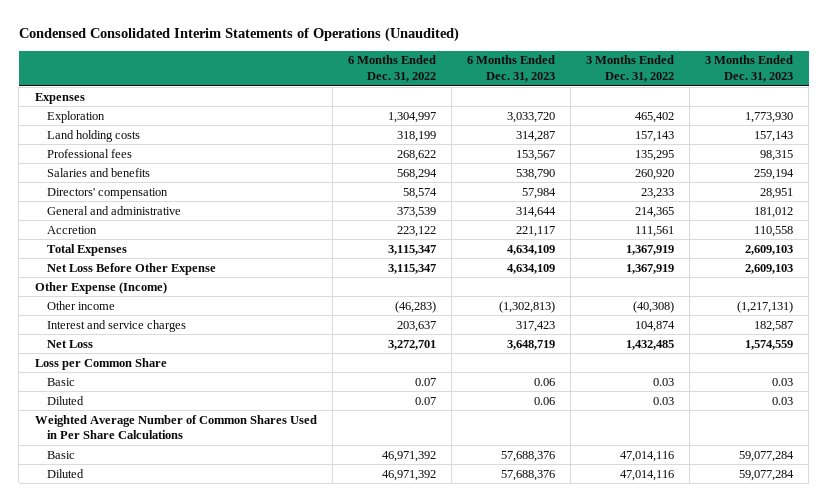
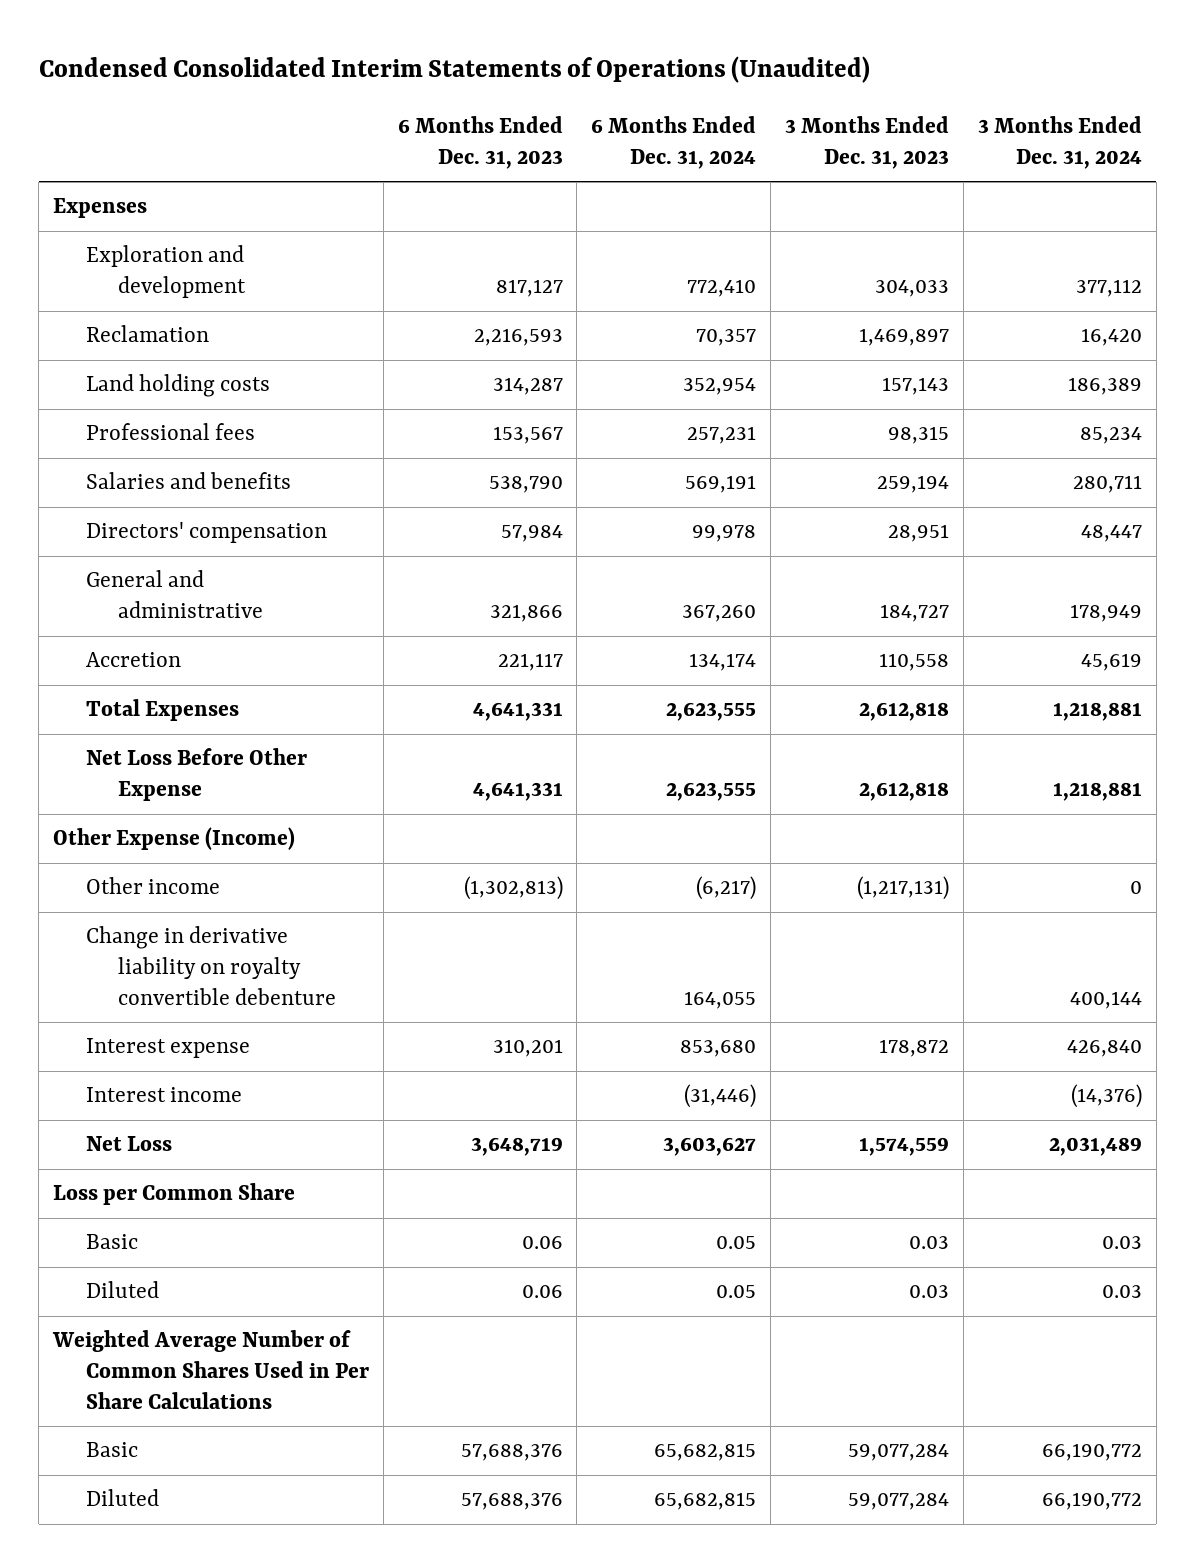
[347,55,436,83] 6 Months Ended Dec. 31, 2022 -> none
[585,55,674,83] 3 Months Ended Dec. 31, 2022 -> none
none -> [591,116,757,169] 6 Months Ended Dec. 31, 2024
none -> [977,116,1142,169] 3 Months Ended Dec. 31, 2024
[46,110,105,123] Exploration -> none
none -> [85,245,247,299] Exploration and development
none -> [85,325,209,343] Reclamation
[515,206,556,218] 314,644 -> [489,604,563,623] 321,866
[753,206,793,218] 181,012 -> [880,604,950,623] 184,727
[506,244,555,255] 4,634,109 -> [472,702,563,722] 4,641,331
[744,244,793,255] 2,609,103 -> [859,702,950,722] 2,612,818
[506,263,555,274] 4,634,109 -> [472,782,563,802] 4,641,331
[744,263,793,274] 2,609,103 -> [859,782,950,802] 2,612,818
[46,319,186,332] Interest and service charges -> none
none -> [85,926,337,1005] Change in derivative liability on royalty convertible debenture
none -> [85,1038,250,1059] Interest expense
none -> [85,1087,242,1103] Interest income

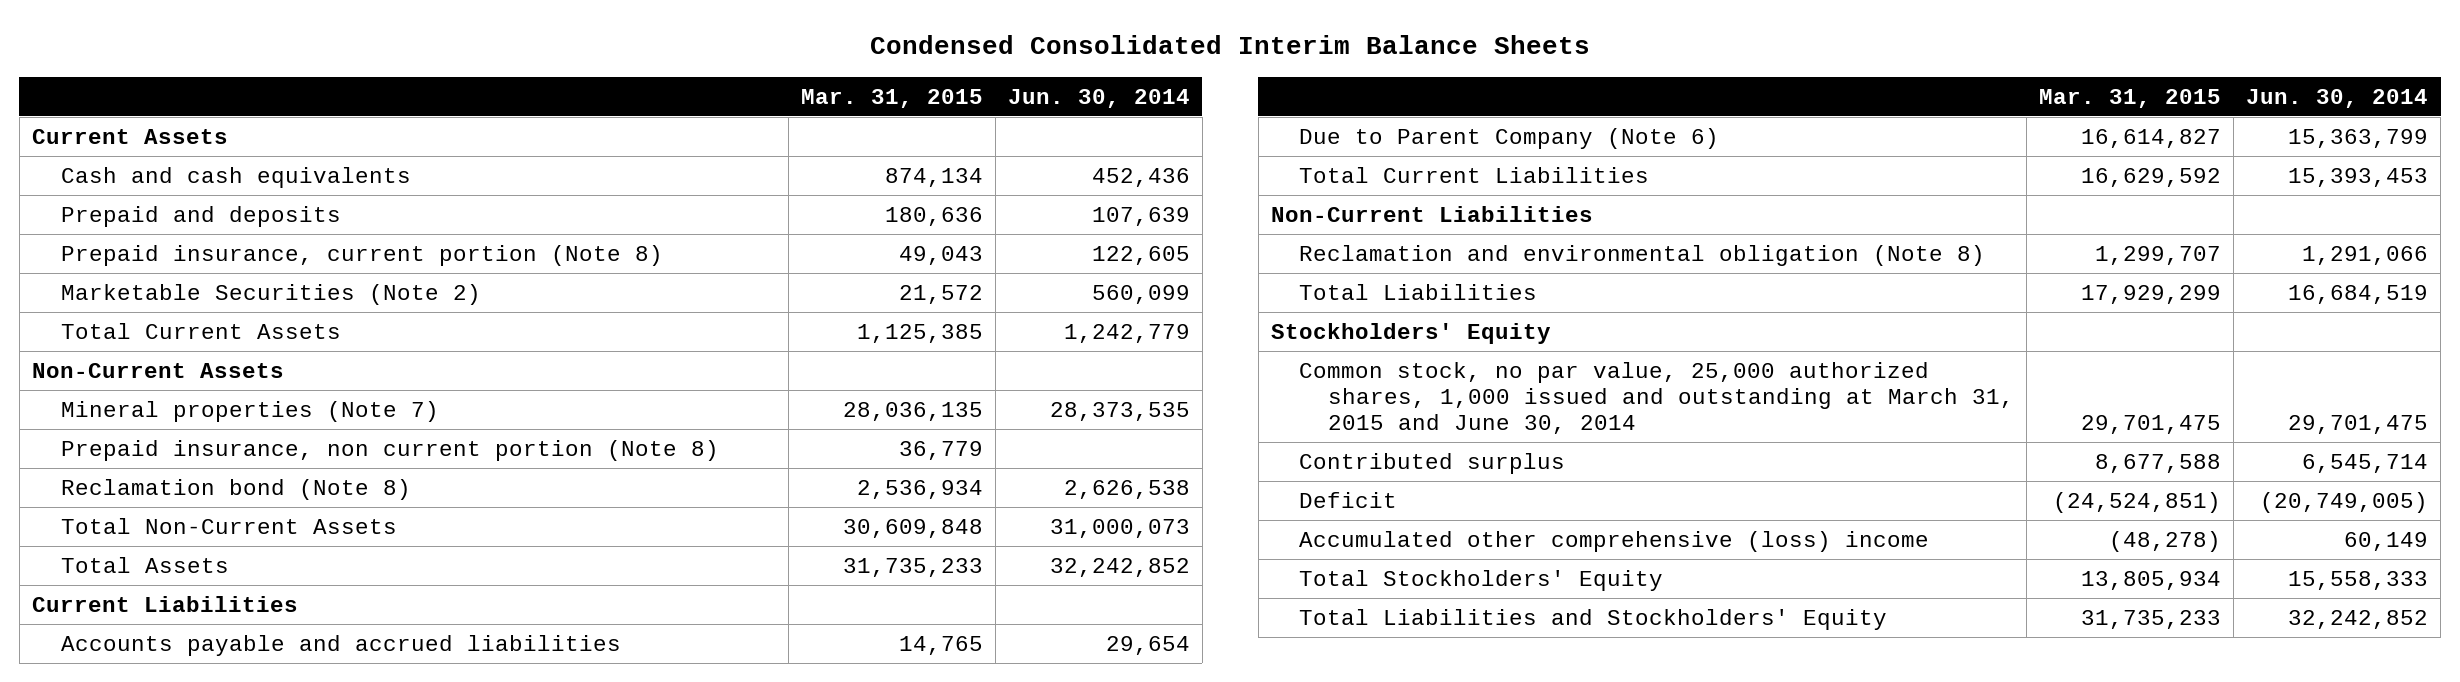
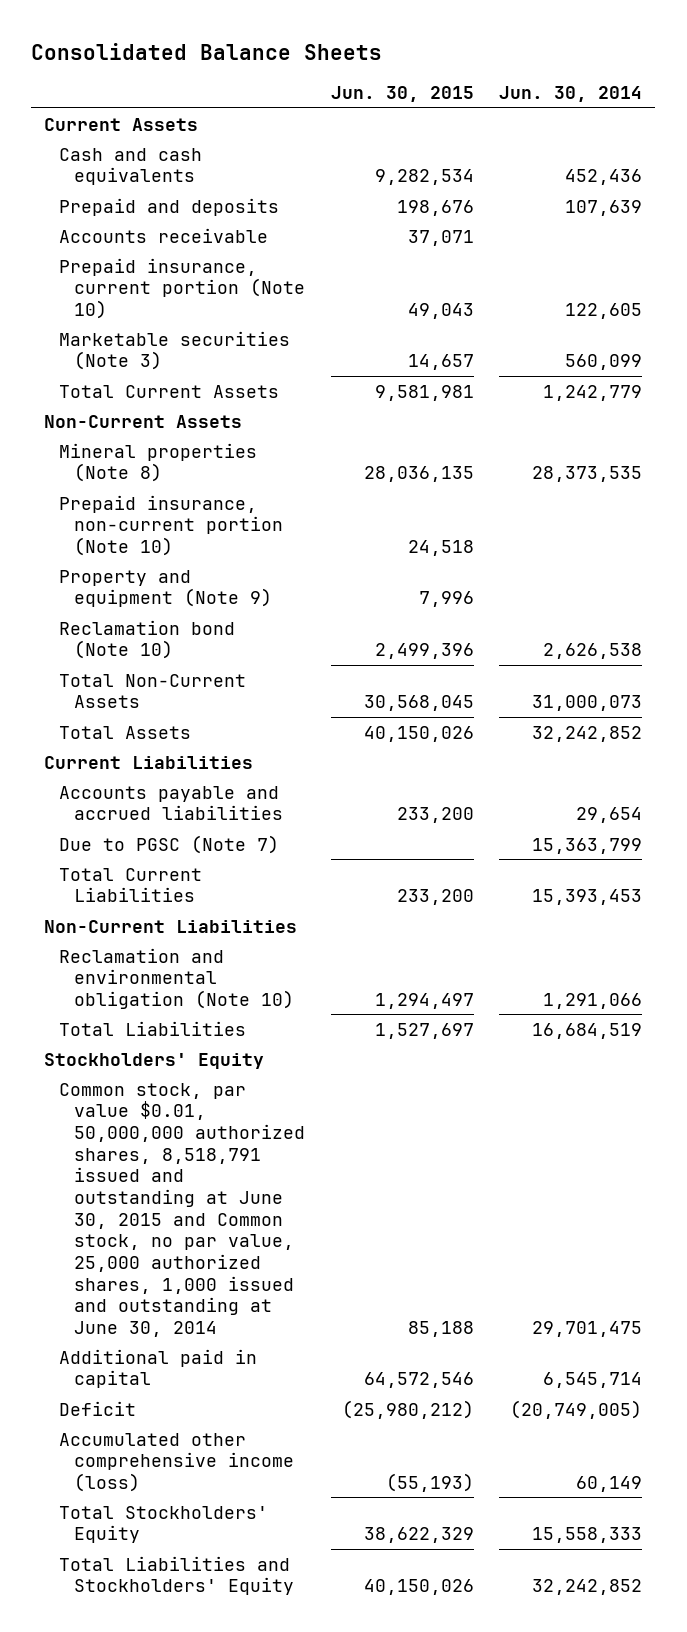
[870,35,1591,55] Condensed Consolidated Interim Balance Sheets -> [31,42,383,60] Consolidated Balance Sheets
[800,88,983,108] Mar. 31, 2015 -> none
none -> [330,86,474,103] Jun. 30, 2015
none -> [59,227,269,243] Accounts receivable
[60,244,663,266] Prepaid insurance, current portion (Note 8) -> [59,257,305,320] Prepaid insurance, current portion (Note 10)
[60,283,481,305] Marketable Securities (Note 2) -> [59,330,291,371] Marketable securities (Note 3)
[60,400,439,422] Mineral properties (Note 7) -> [59,442,258,483] Mineral properties (Note 8)
[60,439,719,461] Prepaid insurance, non current portion (Note 8) -> [59,494,283,557] Prepaid insurance, non-current portion (Note 10)
none -> [59,569,272,608] Property and equipment (Note 9)
[60,478,411,500] Reclamation bond (Note 8) -> [59,619,236,660] Reclamation bond (Note 10)
[1299,127,1720,149] Due to Parent Company (Note 6) -> [59,834,280,854] Due to PGSC (Note 7)
[1299,244,1986,266] Reclamation and environmental obligation (Note 8) -> [59,947,294,1010] Reclamation and environmental obligation (Note 10)
[1299,361,2015,434] Common stock, no par value, 25,000 authorized shares, 1,000 issued and outstanding at March 31, 2015 and June 30, 2014 -> [59,1082,305,1337] Common stock, par value $0.01, 50,000,000 authorized shares, 8,518,791 issued and outstanding at June 30, 2015 and Common stock, no par value, 25,000 authorized shares, 1,000 issued and outstanding at June 30, 2014
[1299,452,1566,474] Contributed surplus -> [59,1348,258,1389] Additional paid in capital
[1299,530,1930,552] Accumulated other comprehensive (loss) income -> [59,1432,294,1493] Accumulated other comprehensive income (loss)

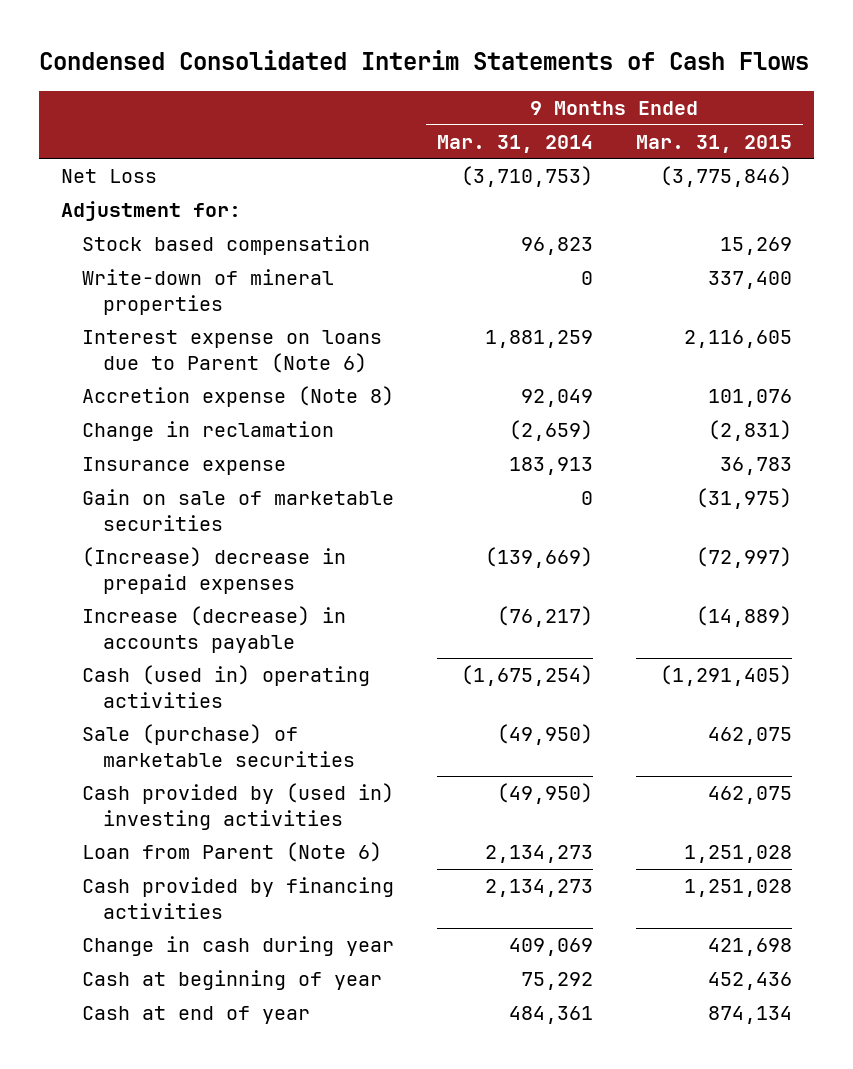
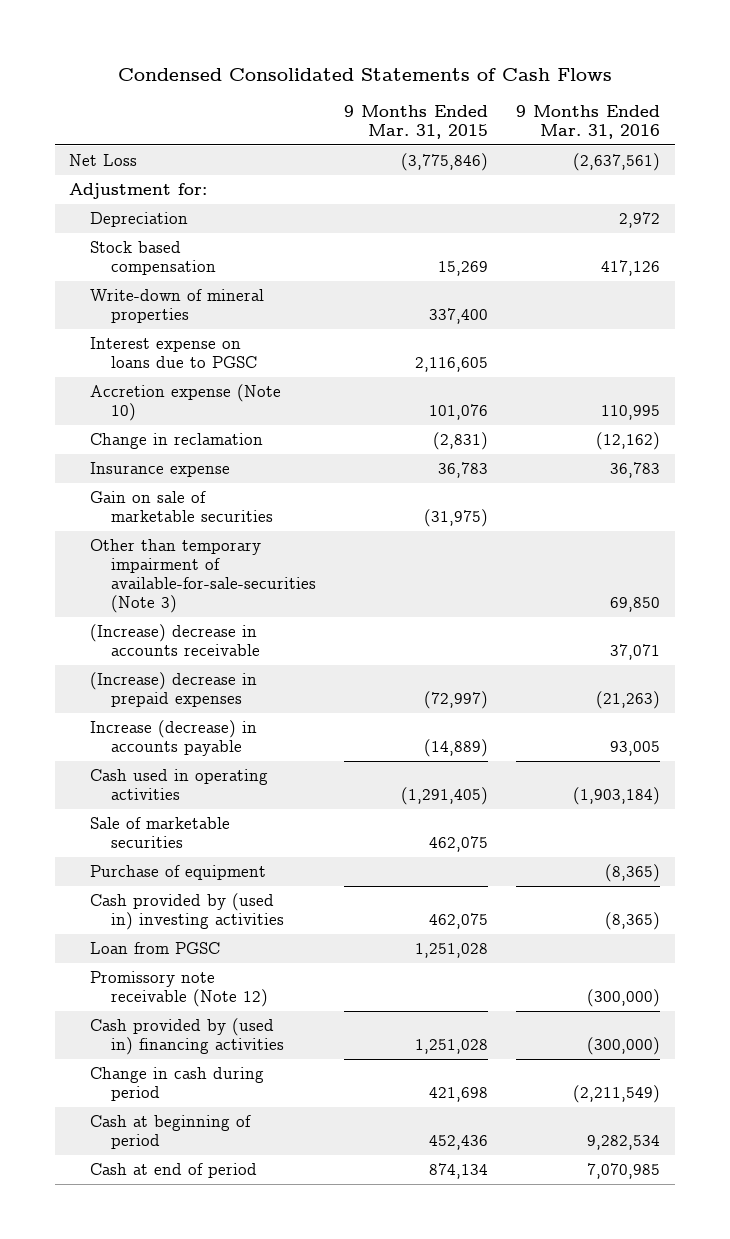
[39,50,810,71] Condensed Consolidated Interim Statements of Cash Flows -> [117,67,612,81] Condensed Consolidated Statements of Cash Flows
[436,134,593,153] Mar. 31, 2014 -> none
none -> [516,105,661,140] 9 Months Ended Mar. 31, 2016
none -> [90,212,189,228] Depreciation
[81,330,382,373] Interest expense on loans due to Parent (Note 6) -> [90,337,257,369] Interest expense on loans due to PGSC
[81,386,394,408] Accretion expense (Note 8) -> [90,384,282,422] Accretion expense (Note 10)
none -> [90,539,316,614] Other than temporary impairment of available-for-sale-securities (Note 3)
none -> [90,624,260,657] (Increase) decrease in accounts receivable
[81,665,370,708] Cash (used in) operating activities -> [90,769,269,801] Cash used in operating activities
[81,724,355,767] Sale (purchase) of marketable securities -> [90,817,231,849] Sale of marketable securities
none -> [90,865,267,881] Purchase of equipment
[81,842,382,863] Loan from Parent (Note 6) -> [90,942,221,955] Loan from PGSC
none -> [90,971,268,1008] Promissory note receivable (Note 12)
[81,877,394,919] Cash provided by financing activities -> [90,1018,284,1056] Cash provided by (used in) financing activities
[81,936,394,957] Change in cash during year -> [90,1067,265,1102] Change in cash during period
[81,970,382,991] Cash at beginning of year -> [90,1115,252,1150] Cash at beginning of period
[81,1006,310,1025] Cash at end of year -> [90,1163,258,1179] Cash at end of period

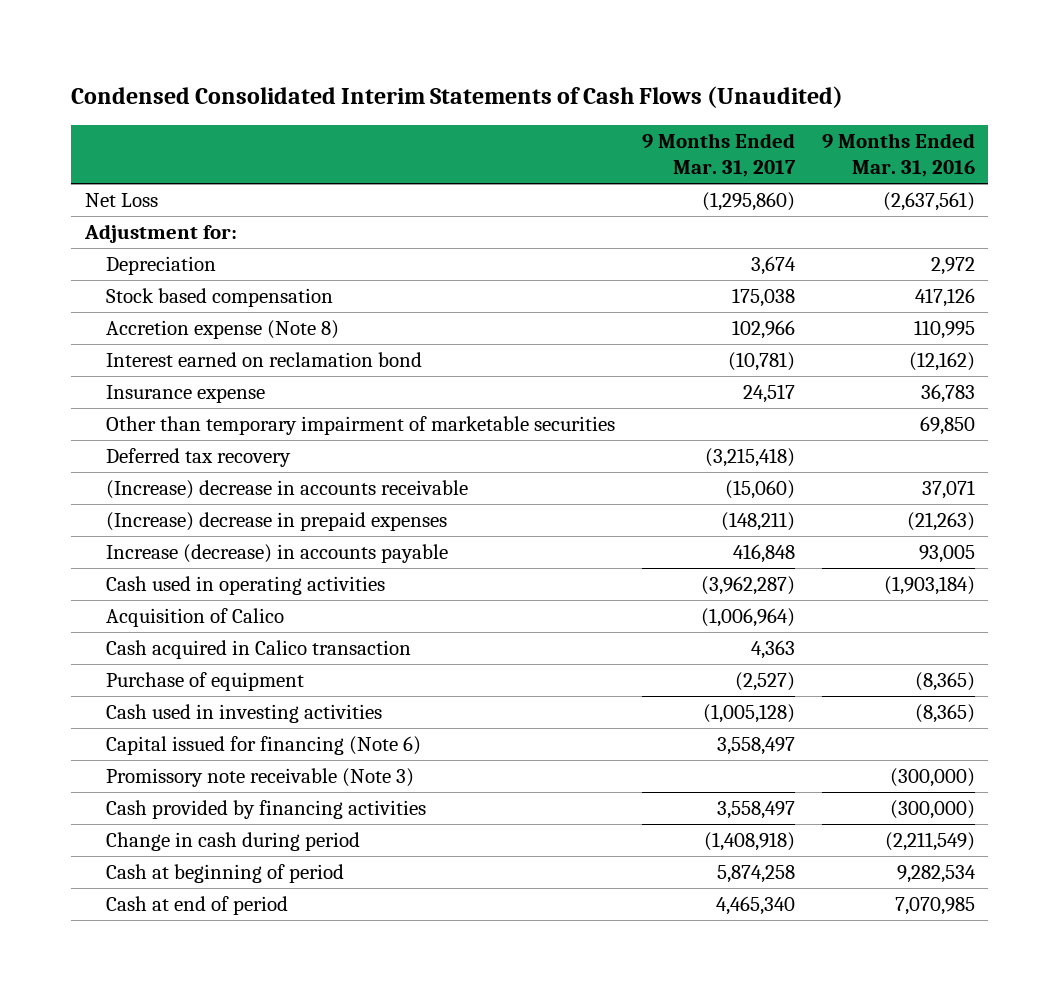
[117,67,612,81] Condensed Consolidated Statements of Cash Flows -> [71,85,844,108] Condensed Consolidated Interim Statements of Cash Flows (Unaudited)
[344,105,489,140] 9 Months Ended Mar. 31, 2015 -> none
none -> [641,133,796,178] 9 Months Ended Mar. 31, 2017
[90,289,265,324] Write-down of mineral properties -> none
[90,337,257,369] Interest expense on loans due to PGSC -> none
[90,384,282,422] Accretion expense (Note 10) -> [105,320,339,340] Accretion expense (Note 8)
[90,433,264,450] Change in reclamation -> [105,352,422,368] Interest earned on reclamation bond
[90,491,273,523] Gain on sale of marketable securities -> none
[90,539,316,614] Other than temporary impairment of available-for-sale-securities (Note 3) -> [105,416,615,436] Other than temporary impairment of marketable securities
none -> [105,448,291,468] Deferred tax recovery
[90,817,231,849] Sale of marketable securities -> none
none -> [105,608,284,628] Acquisition of Calico
none -> [105,640,411,660] Cash acquired in Calico transaction
[90,942,221,955] Loan from PGSC -> none
[90,893,284,931] Cash provided by (used in) investing activities -> [105,704,382,724] Cash used in investing activities
none -> [105,736,421,756] Capital issued for financing (Note 6)
[90,971,268,1008] Promissory note receivable (Note 12) -> [105,768,414,788] Promissory note receivable (Note 3)
[90,1018,284,1056] Cash provided by (used in) financing activities -> [105,800,426,820] Cash provided by financing activities

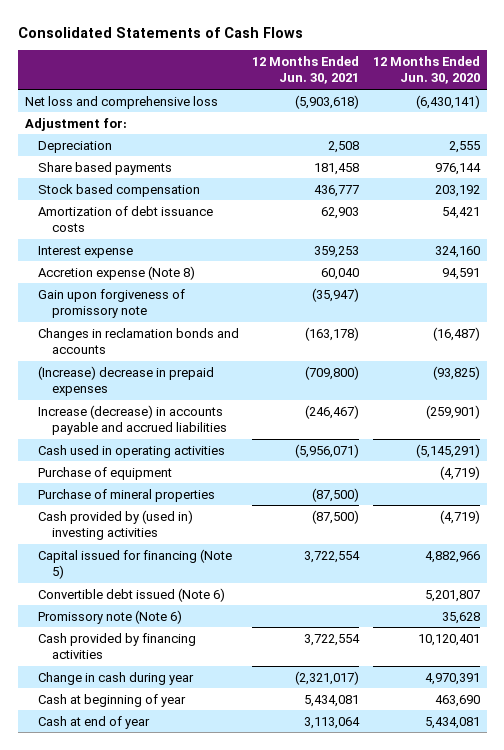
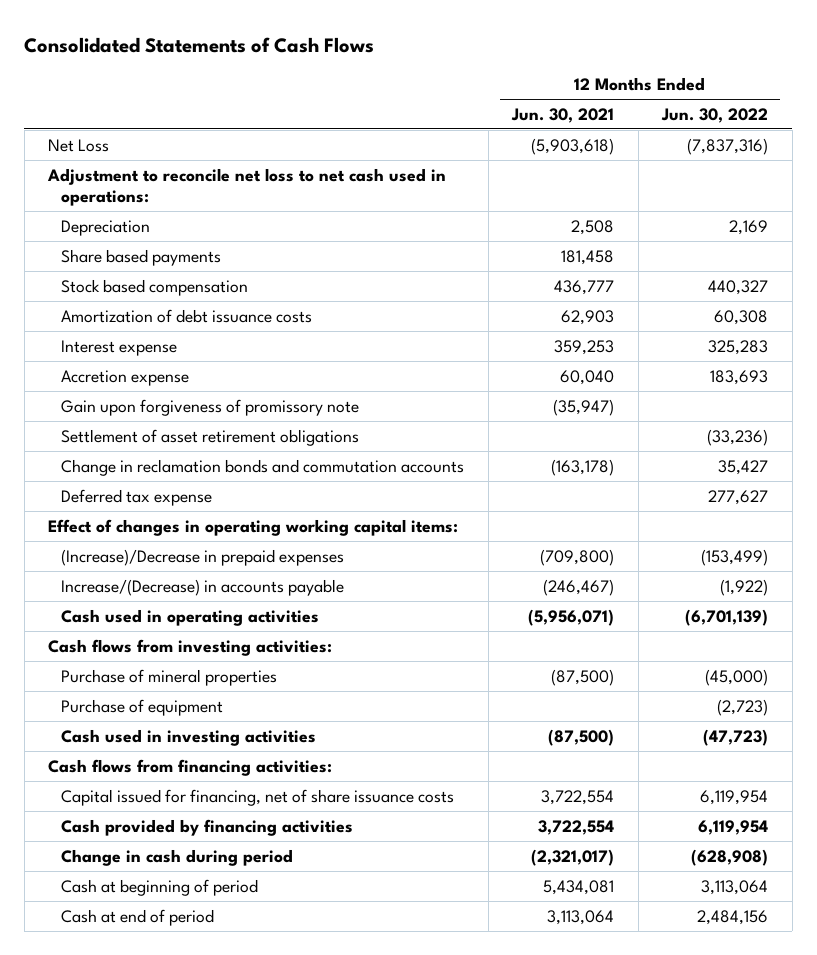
[372,56,480,85] 12 Months Ended Jun. 30, 2020 -> none
none -> [661,107,769,123] Jun. 30, 2022
[24,95,218,109] Net loss and comprehensive loss -> [48,138,110,152] Net Loss
[24,117,127,131] Adjustment for: -> [47,167,447,207] Adjustment to reconcile net loss to net cash used in operations:
[38,265,196,280] Accretion expense (Note 8) -> [61,369,190,386] Accretion expense
none -> [61,428,360,446] Settlement of asset retirement obligations
[38,327,240,354] Changes in reclamation bonds and accounts -> [61,458,465,476] Change in reclamation bonds and commutation accounts
none -> [61,488,213,506] Deferred tax expense
none -> [48,518,459,536] Effect of changes in operating working capital items:
[38,365,215,396] (Increase) decrease in prepaid expenses -> [61,548,345,566] (Increase)/Decrease in prepaid expenses
[38,404,227,435] Increase (decrease) in accounts payable and accrued liabilities -> [61,578,345,596] Increase/(Decrease) in accounts payable
none -> [48,638,333,656] Cash flows from investing activities:
[38,587,226,602] Convertible debt issued (Note 6) -> none
[38,609,183,624] Promissory note (Note 6) -> none
[38,466,173,480] Purchase of equipment -> [61,698,224,716] Purchase of equipment
[38,509,194,540] Cash provided by (used in) investing activities -> [61,728,317,746] Cash used in investing activities
none -> [48,758,333,776] Cash flows from financing activities:
[38,548,233,579] Capital issued for financing (Note 5) -> [61,788,455,806] Capital issued for financing, net of share issuance costs
[38,671,195,685] Change in cash during year -> [61,848,294,866] Change in cash during period
[38,693,187,707] Cash at beginning of year -> [61,878,259,896] Cash at beginning of period
[38,715,151,729] Cash at end of year -> [61,908,215,926] Cash at end of period

